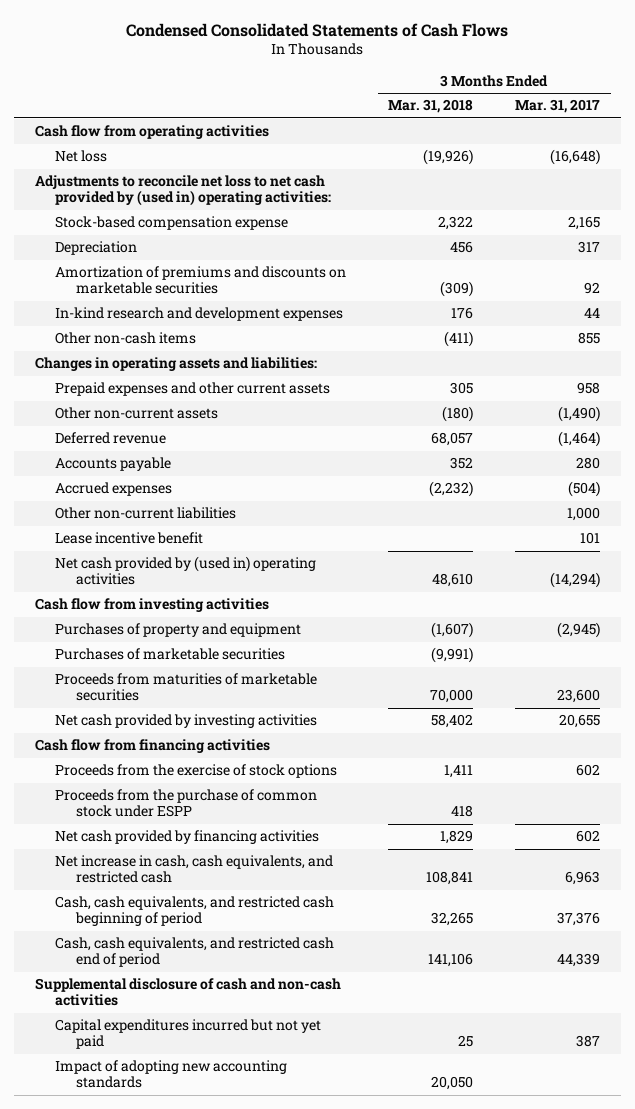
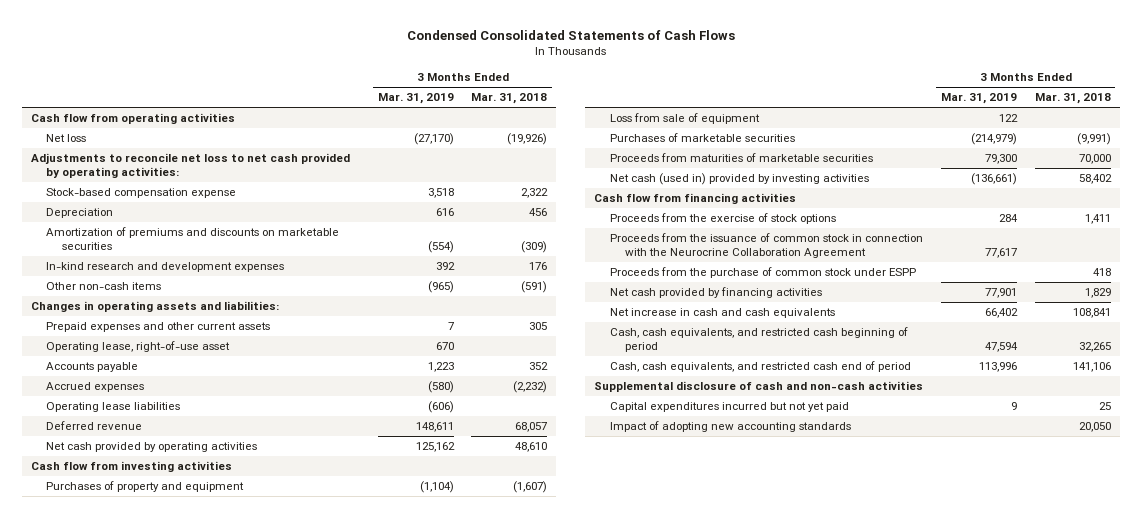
[515,99,601,114] Mar. 31, 2017 -> none
none -> [377,93,454,105] Mar. 31, 2019
[34,175,332,207] Adjustments to reconcile net loss to net cash provided by (used in) operating activities: -> [30,153,350,179] Adjustments to reconcile net loss to net cash provided by operating activities:
[444,331,474,348] (411) -> [521,281,548,294] (591)
[55,407,219,420] Other non-current assets -> none
none -> [46,341,231,353] Operating lease, right-of-use asset
[55,507,237,520] Other non-current liabilities -> none
[55,532,204,545] Lease incentive benefit -> none
none -> [46,402,181,413] Operating lease liabilities
[55,432,167,445] Deferred revenue -> [46,421,143,431] Deferred revenue
[55,556,317,586] Net cash provided by (used in) operating activities -> [46,442,258,453] Net cash provided by operating activities
none -> [609,113,760,125] Loss from sale of equipment
[55,714,318,729] Net cash provided by investing activities -> [609,173,869,186] Net cash (used in) provided by investing activities
none -> [609,233,923,259] Proceeds from the issuance of common stock in connection with the Neurocrine Collaboration Agreement
[55,855,334,884] Net increase in cash, cash equivalents, and restricted cash -> [609,308,835,319] Net increase in cash and cash equivalents

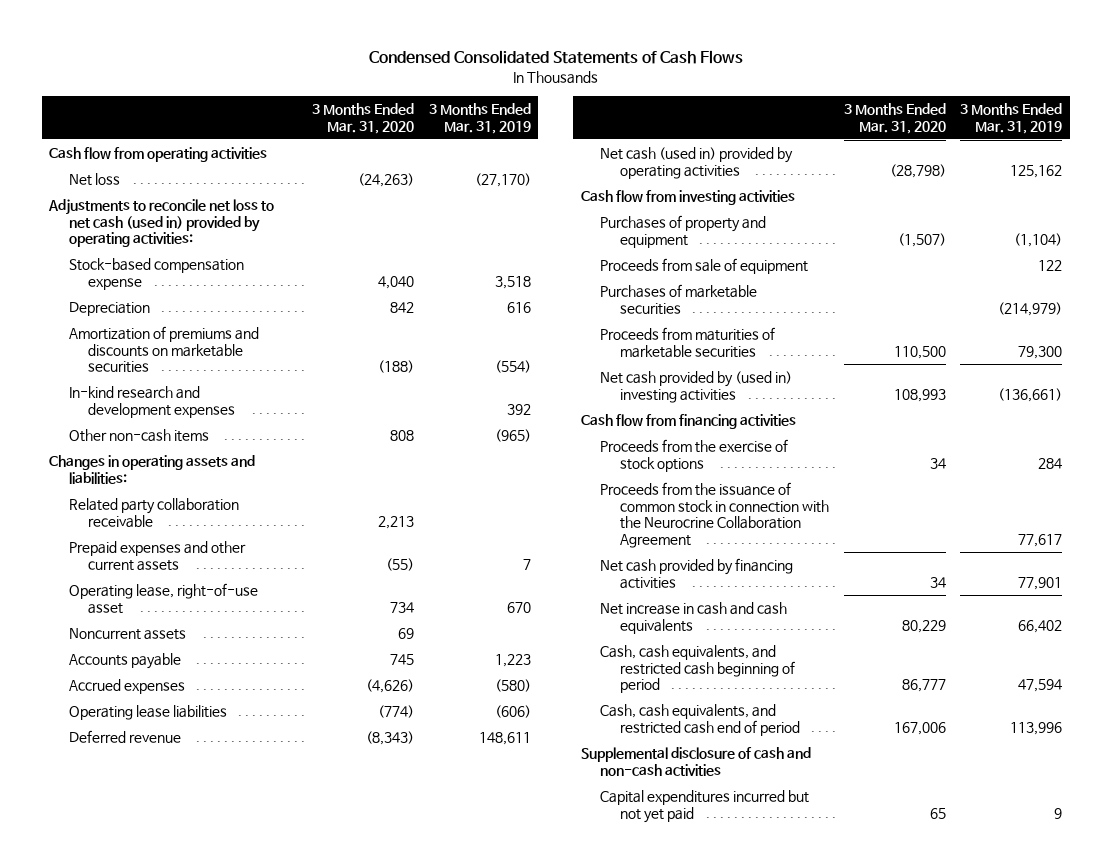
[471,93,548,105] Mar. 31, 2018 -> none
none -> [312,103,415,134] 3 Months Ended Mar. 31, 2020
[30,153,350,179] Adjustments to reconcile net loss to net cash provided by operating activities: -> [48,199,275,248] Adjustments to reconcile net loss to net cash (used in) provided by operating activities:
none -> [68,498,239,528] Related party collaboration receivable
none -> [68,628,186,641] Noncurrent assets
[46,442,258,453] Net cash provided by operating activities -> [600,147,794,179] Net cash (used in) provided by operating activities
[609,113,760,125] Loss from sale of equipment -> [600,258,809,275] Proceeds from sale of equipment
[609,173,869,186] Net cash (used in) provided by investing activities -> [600,371,793,403] Net cash provided by (used in) investing activities
[609,267,916,279] Proceeds from the purchase of common stock under ESPP -> none
[609,421,851,433] Impact of adopting new accounting standards -> none

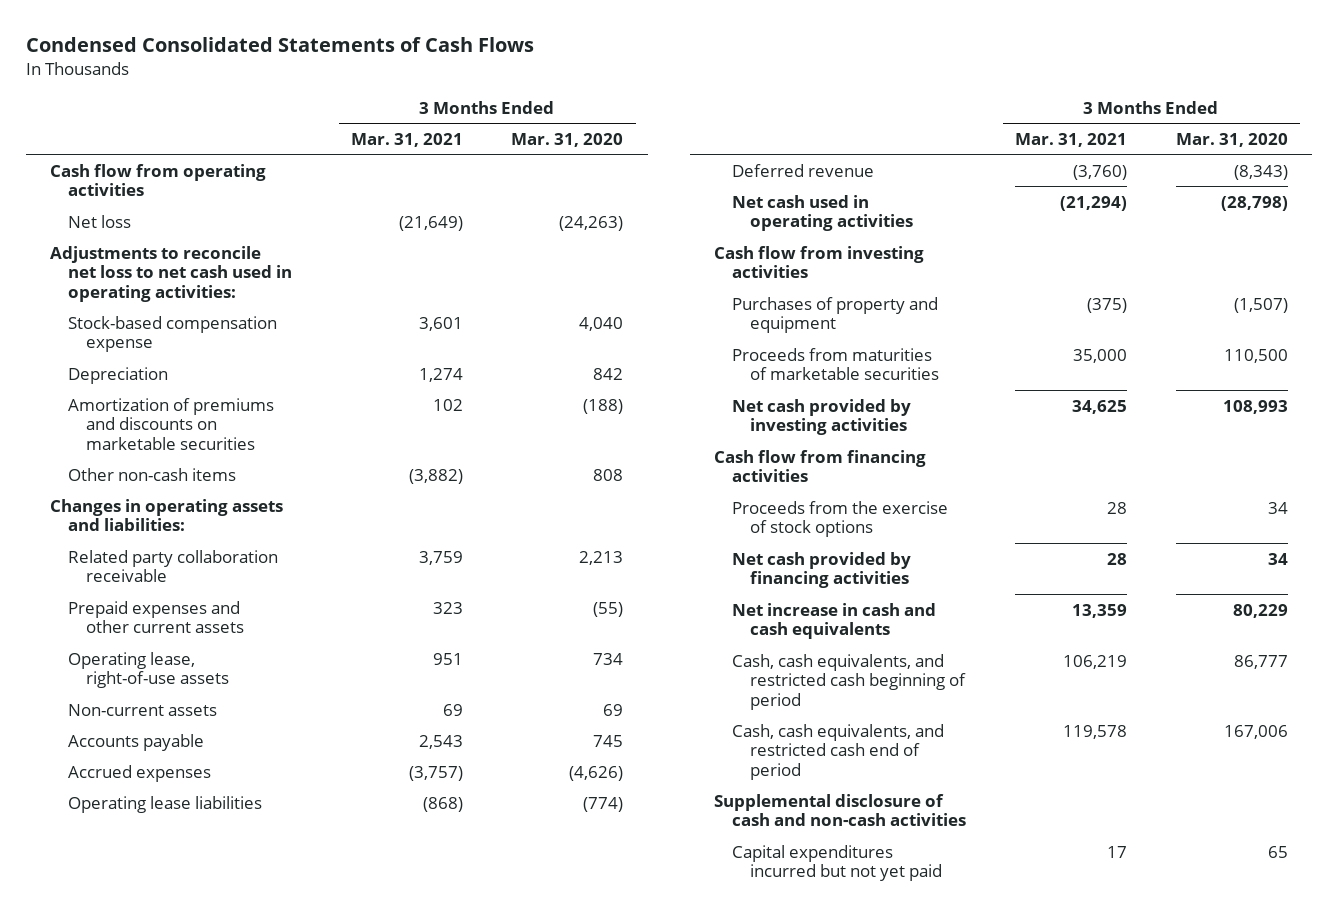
[428,103,531,134] 3 Months Ended Mar. 31, 2019 -> none
none -> [350,132,463,147] Mar. 31, 2021
[48,199,275,248] Adjustments to reconcile net loss to net cash (used in) provided by operating activities: -> [50,245,293,302] Adjustments to reconcile net loss to net cash used in operating activities:
[68,386,236,418] In-kind research and development expenses -> none
[68,583,258,614] Operating lease, right-of-use asset -> [68,651,230,689] Operating lease, right-of-use assets
[68,628,186,641] Noncurrent assets -> [68,703,218,716] Non-current assets
[600,147,794,179] Net cash (used in) provided by operating activities -> [732,194,914,232] Net cash used in operating activities
[600,258,809,275] Proceeds from sale of equipment -> none
[600,284,758,315] Purchases of marketable securities -> none
[600,371,793,403] Net cash provided by (used in) investing activities -> [732,398,912,436] Net cash provided by investing activities
[600,482,829,549] Proceeds from the issuance of common stock in connection with the Neurocrine Collaboration Agreement -> none

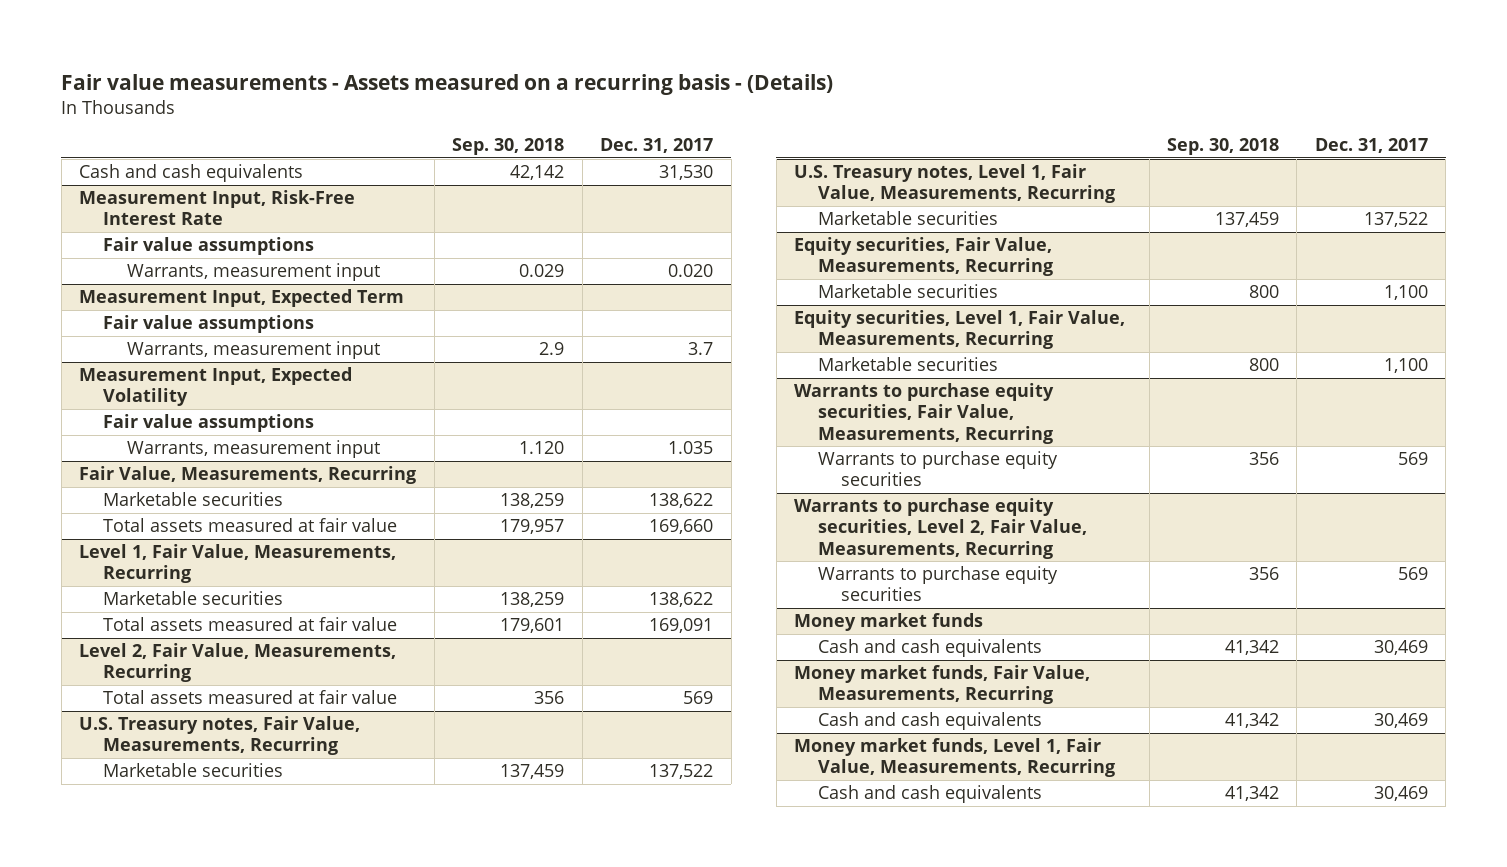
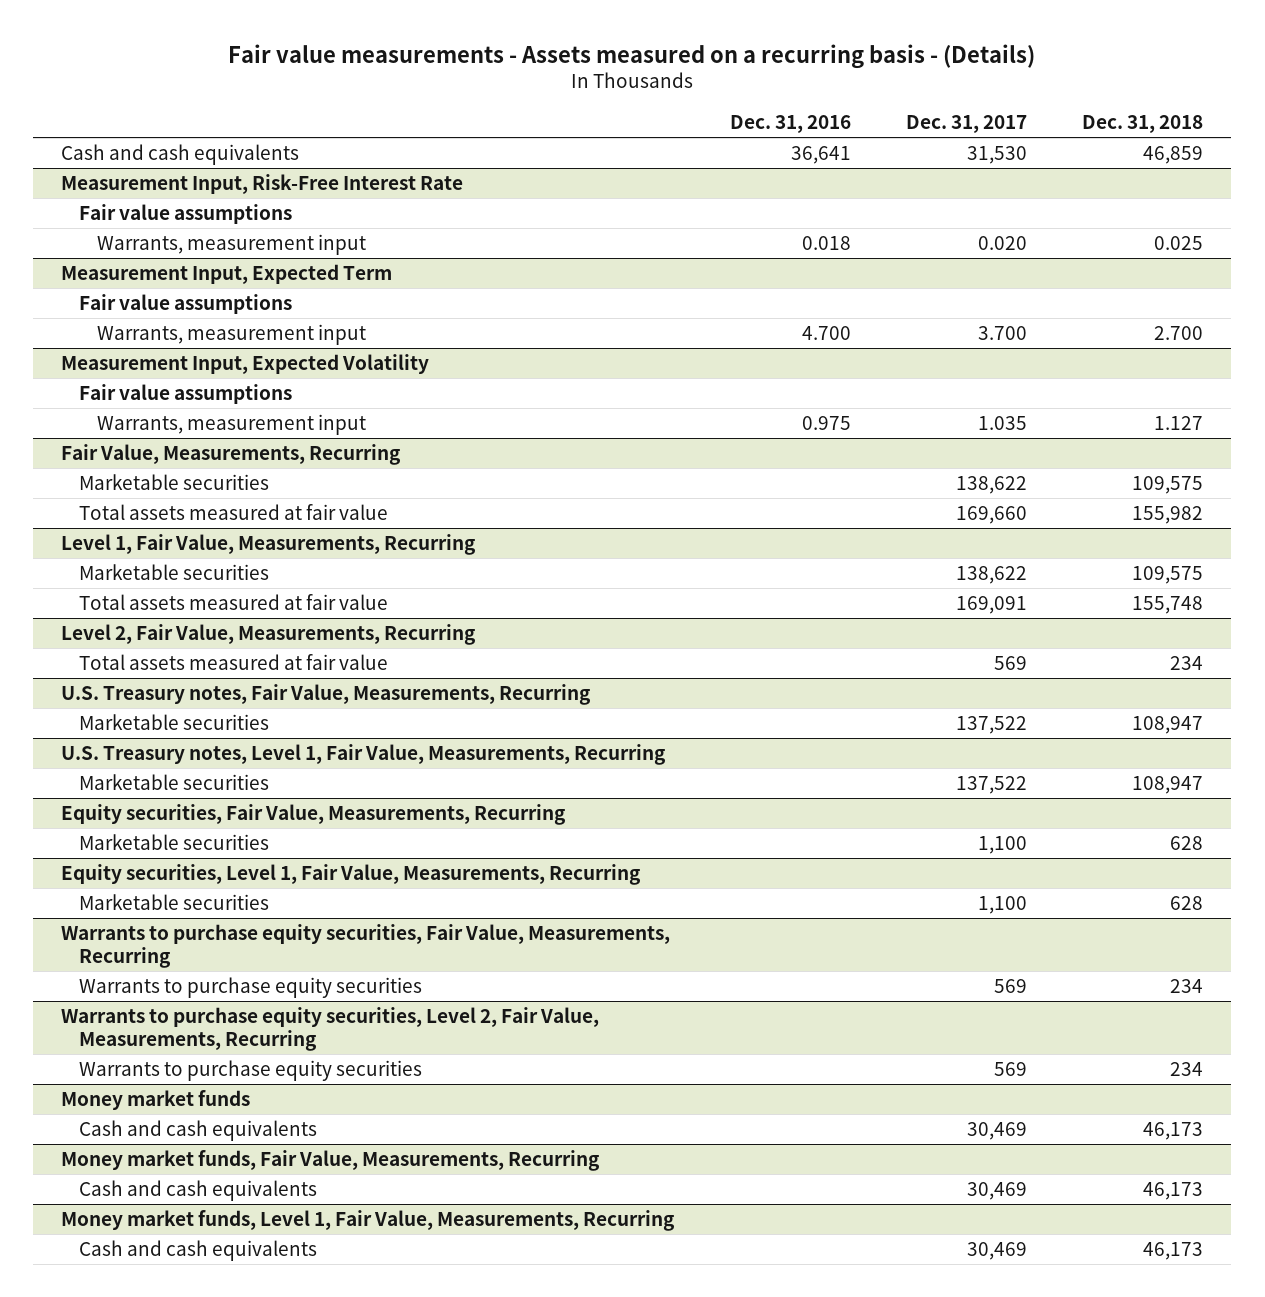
[452,138,565,156] Sep. 30, 2018 -> none
none -> [729,115,851,134] Dec. 31, 2016
none -> [1082,115,1204,134] Dec. 31, 2018
[688,342,714,356] 3.7 -> [977,325,1027,340] 3.700

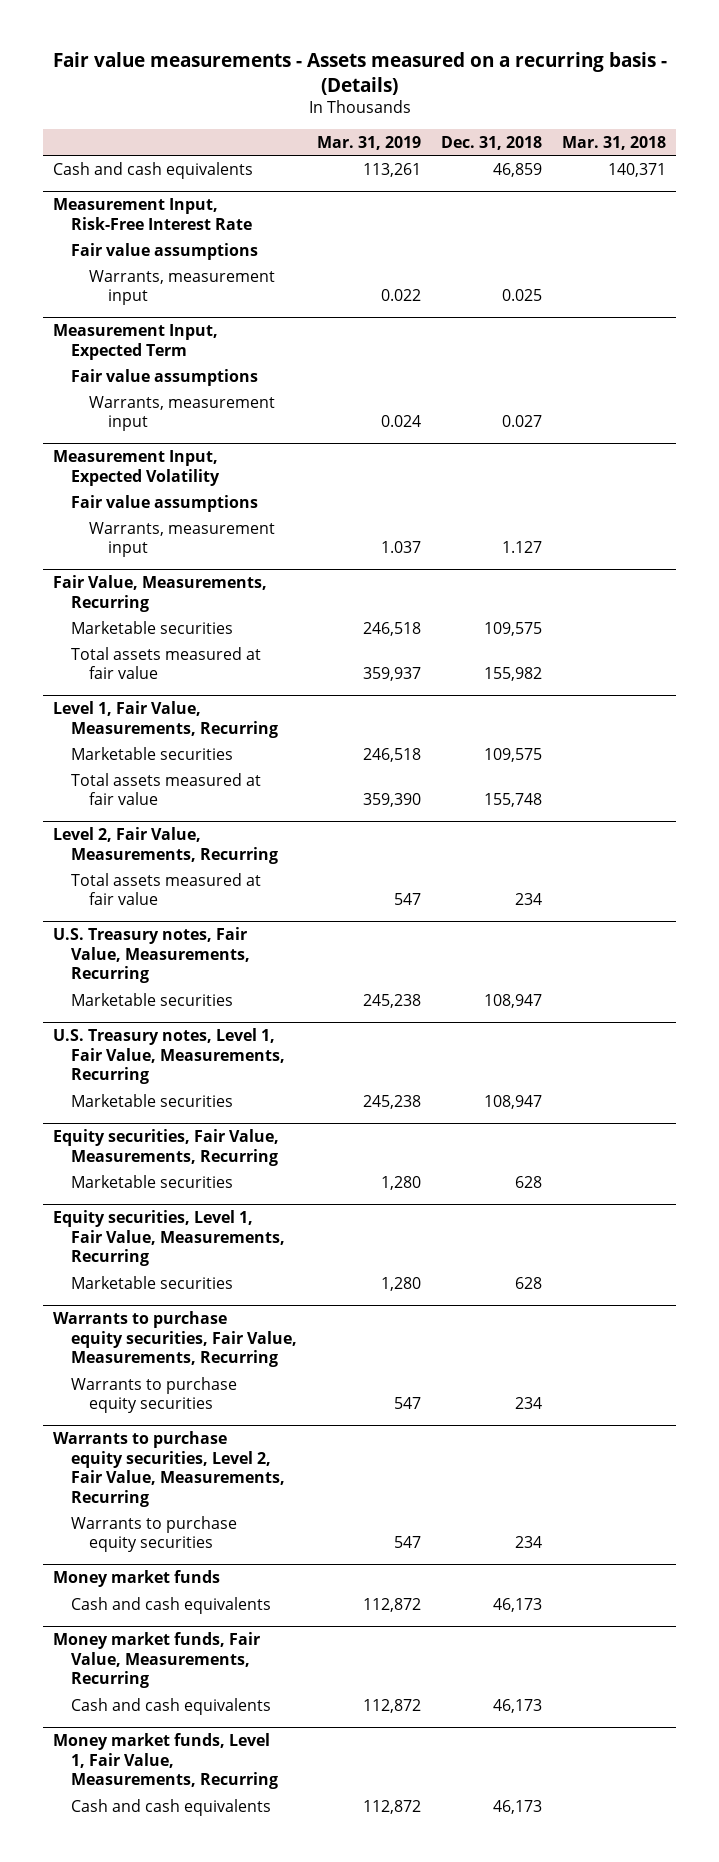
[729,115,851,134] Dec. 31, 2016 -> none
[905,115,1027,134] Dec. 31, 2017 -> none
none -> [317,135,422,150] Mar. 31, 2019
none -> [562,135,667,150] Mar. 31, 2018
[1154,325,1204,340] 2.700 -> [502,415,543,428] 0.027

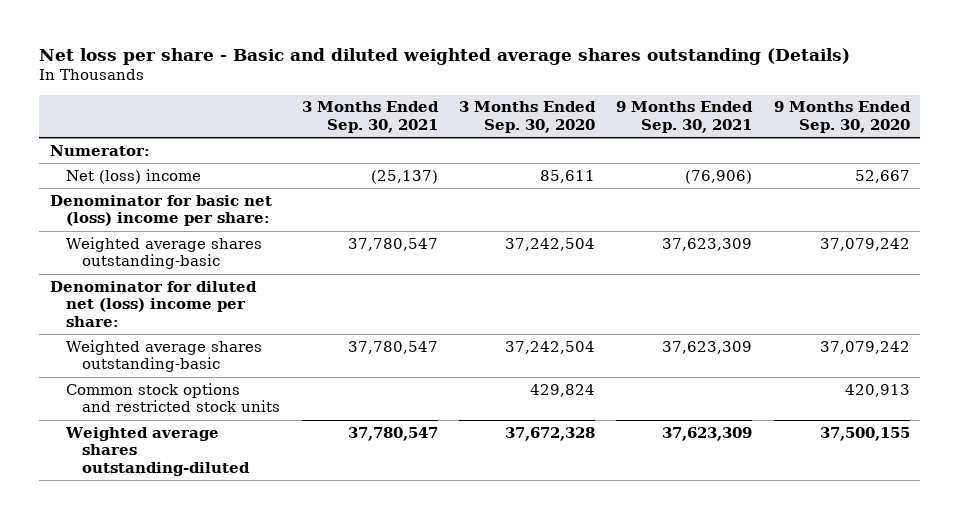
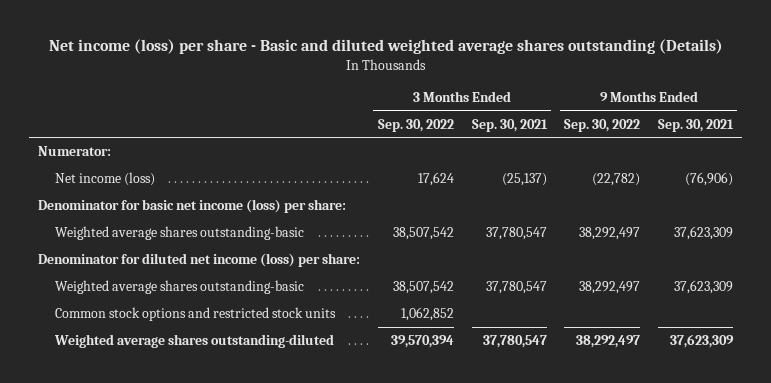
[38,48,850,66] Net loss per share - Basic and diluted weighted average shares outstanding (Details) -> [48,38,723,54] Net income (loss) per share - Basic and diluted weighted average shares outstanding (Details)
[458,101,596,134] 3 Months Ended Sep. 30, 2020 -> none
[773,101,911,134] 9 Months Ended Sep. 30, 2020 -> none
none -> [377,118,454,132] Sep. 30, 2022
none -> [564,118,641,132] Sep. 30, 2022
[65,168,201,184] Net (loss) income -> [54,172,155,187] Net income (loss)
[49,194,272,227] Denominator for basic net (loss) income per share: -> [38,199,347,214] Denominator for basic net income (loss) per share:
[49,280,257,328] Denominator for diluted net (loss) income per share: -> [38,253,361,268] Denominator for diluted net income (loss) per share:

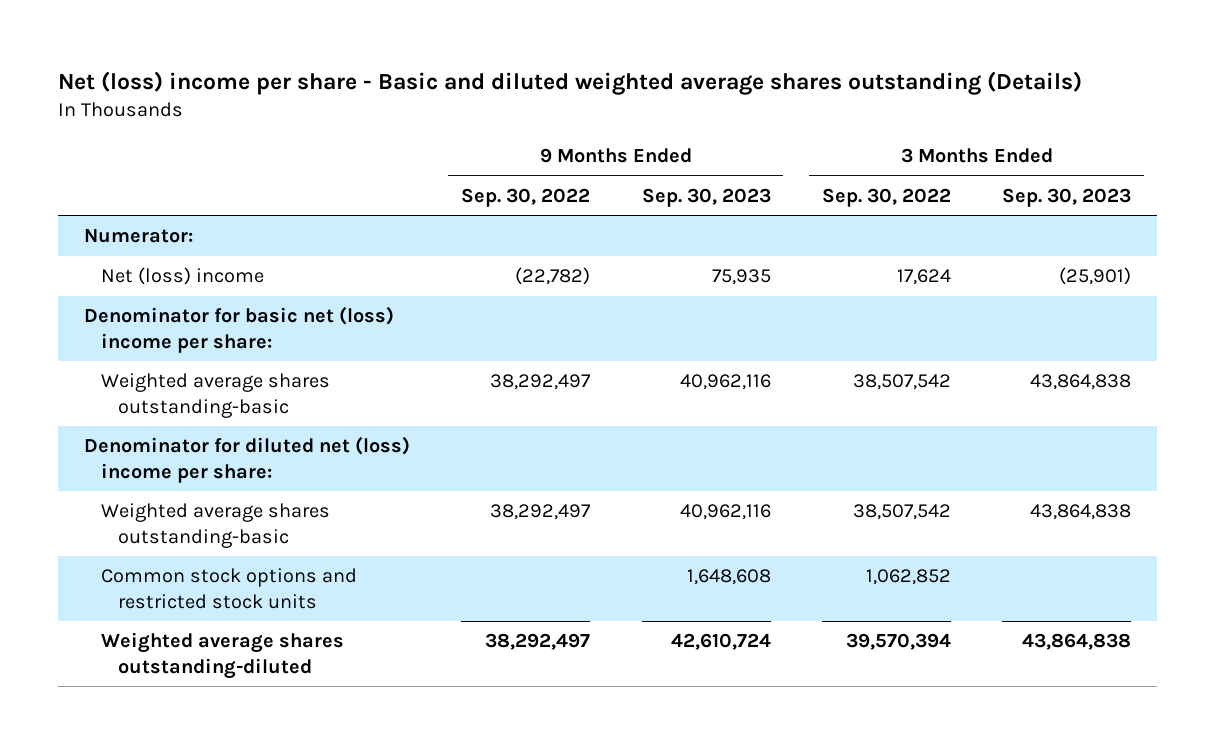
[48,38,723,54] Net income (loss) per share - Basic and diluted weighted average shares outstanding (Details) -> [57,71,1082,96] Net (loss) income per share - Basic and diluted weighted average shares outstanding (Details)
[471,118,548,132] Sep. 30, 2021 -> none
[657,118,734,132] Sep. 30, 2021 -> none
none -> [641,187,771,207] Sep. 30, 2023
none -> [1002,187,1132,207] Sep. 30, 2023
[54,172,155,187] Net income (loss) -> [100,267,264,286] Net (loss) income
[38,199,347,214] Denominator for basic net income (loss) per share: -> [83,306,394,353] Denominator for basic net (loss) income per share:
[38,253,361,268] Denominator for diluted net income (loss) per share: -> [83,436,410,483] Denominator for diluted net (loss) income per share:

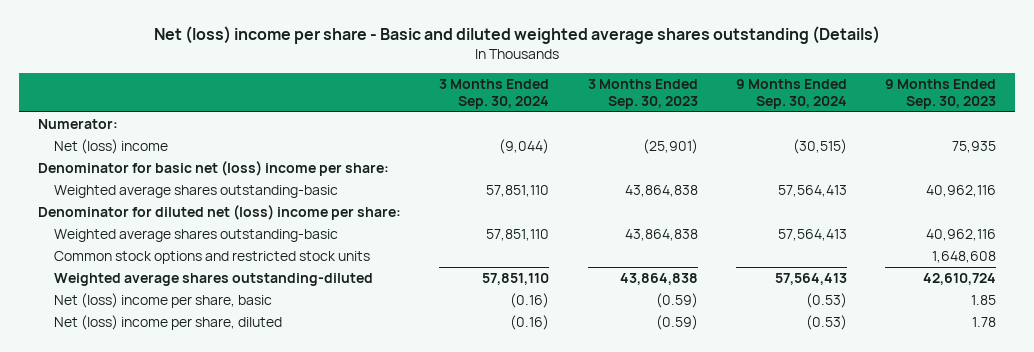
[461,187,591,207] Sep. 30, 2022 -> none
[821,187,951,207] Sep. 30, 2022 -> none
none -> [439,78,550,109] 3 Months Ended Sep. 30, 2024
none -> [735,78,847,109] 9 Months Ended Sep. 30, 2024
none -> [54,292,273,308] Net (loss) income per share, basic
none -> [54,314,283,330] Net (loss) income per share, diluted

